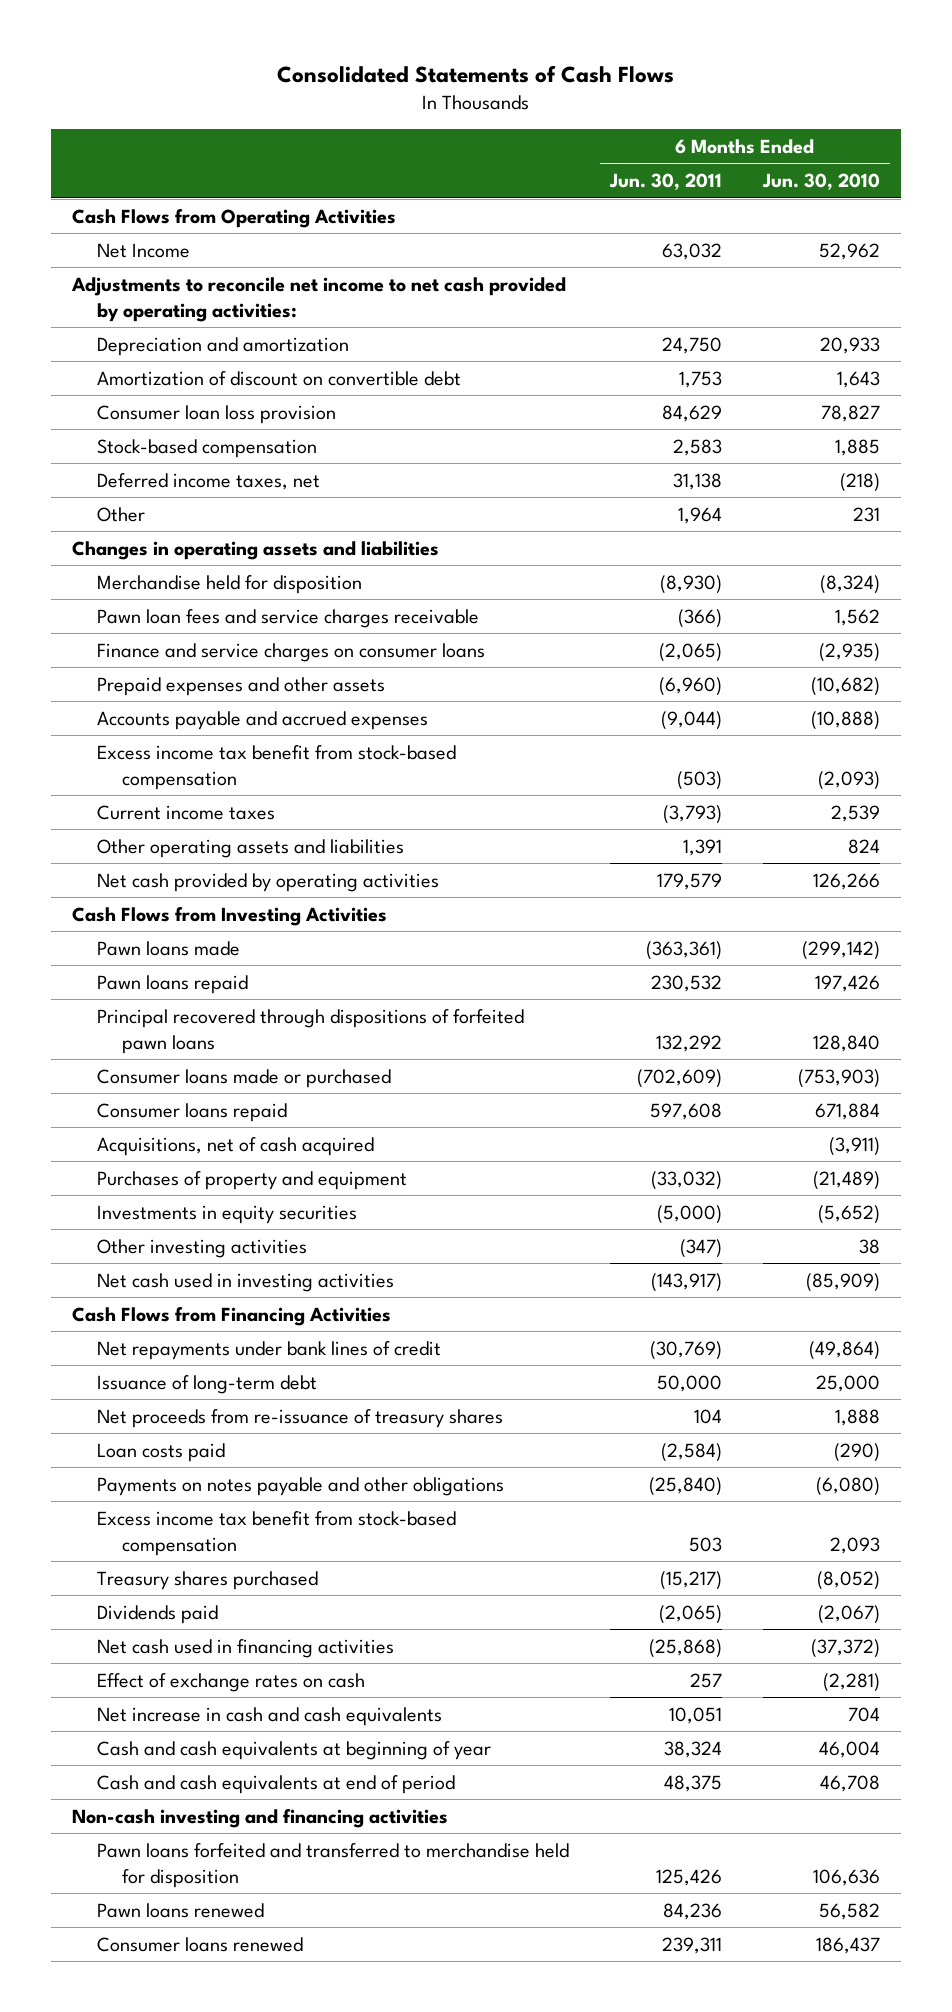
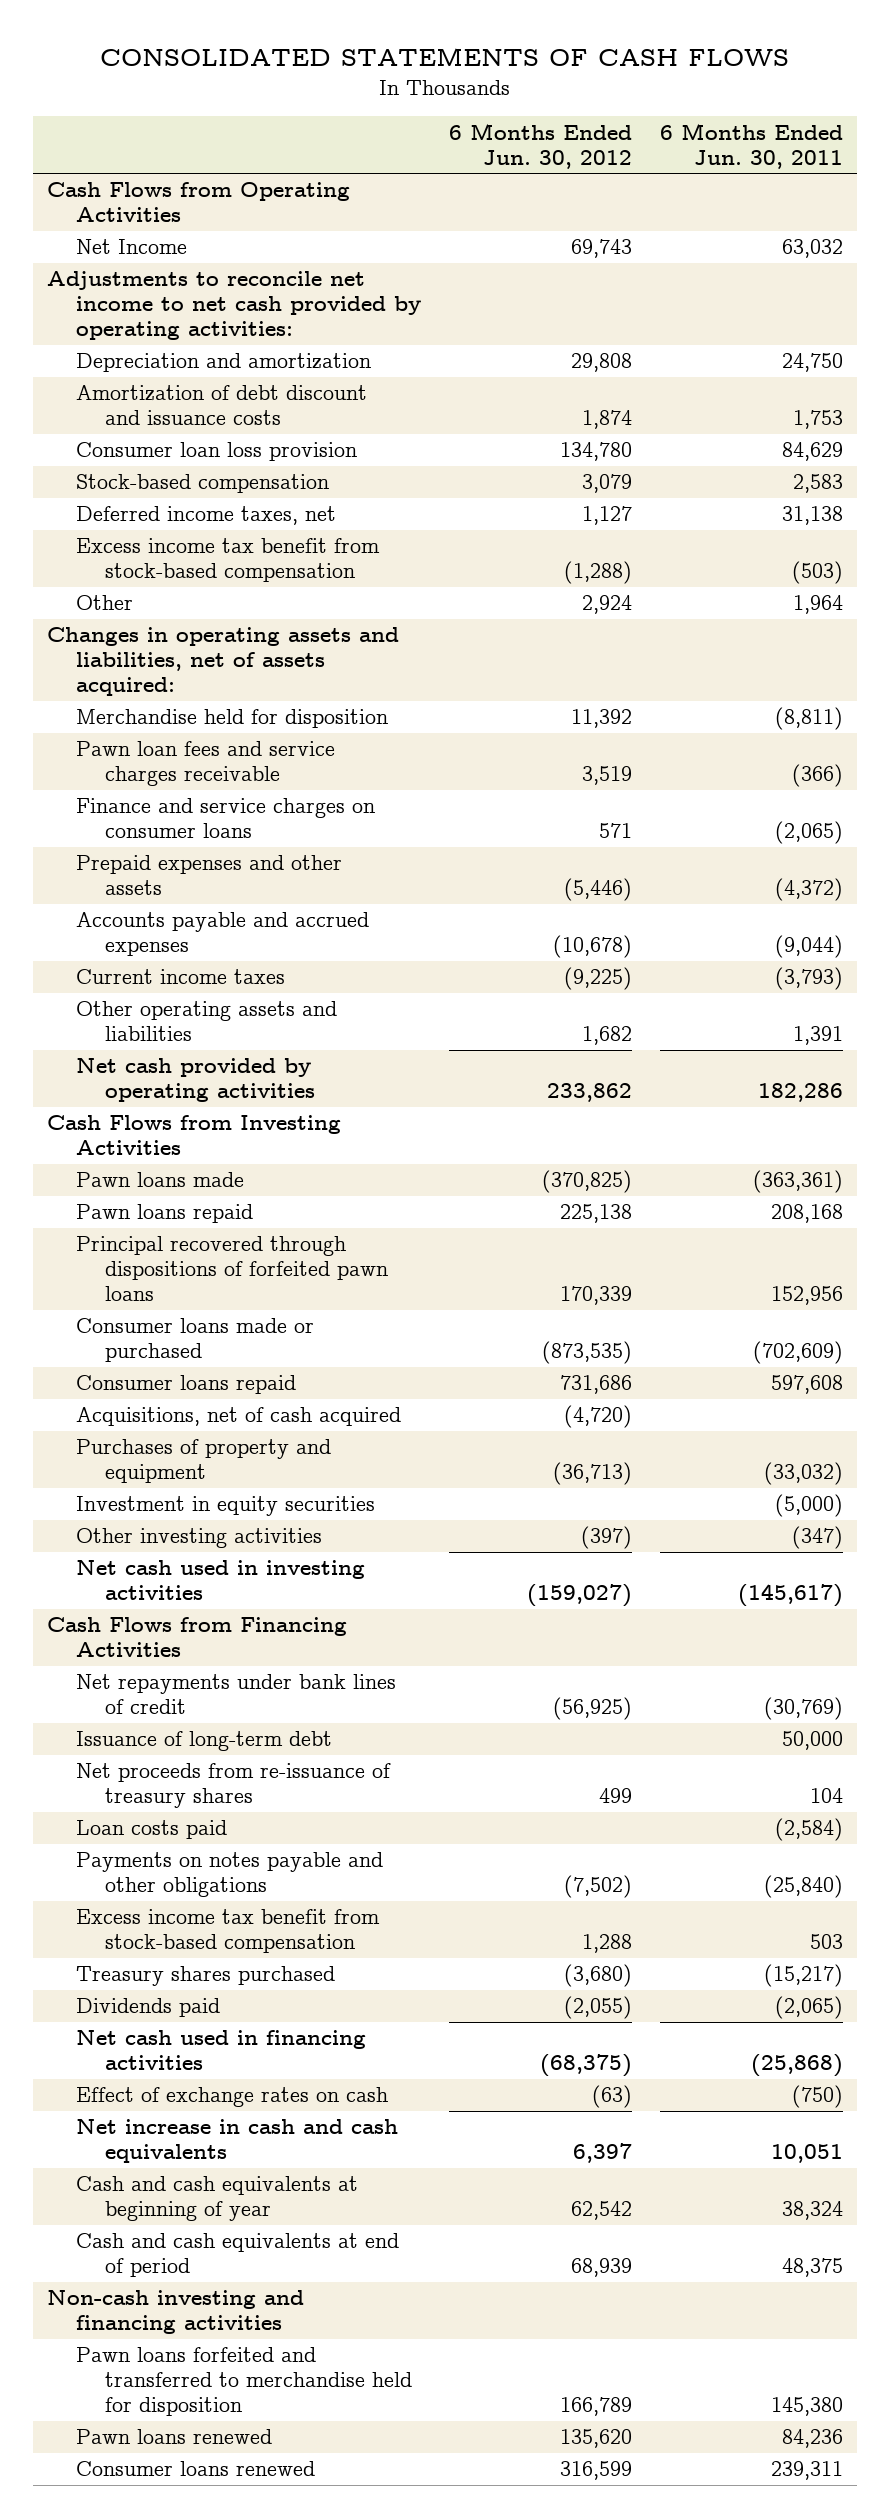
[276,65,674,84] Consolidated Statements of Cash Flows -> [100,48,790,67] CONSOLIDATED STATEMENTS OF CASH FLOWS
[762,173,881,191] Jun. 30, 2010 -> none
none -> [448,122,632,169] 6 Months Ended Jun. 30, 2012
[96,370,461,386] Amortization of discount on convertible debt -> [75,385,367,426] Amortization of debt discount and issuance costs
[96,744,456,790] Excess income tax benefit from stock-based compensation -> [75,538,380,583] Excess income tax benefit from stock-based compensation
[71,540,439,560] Changes in operating assets and liabilities -> [46,627,399,697] Changes in operating assets and liabilities, net of assets acquired:
[660,574,723,594] (8,930) -> [775,707,844,731] (8,811)
[659,676,723,696] (6,960) -> [775,878,844,902] (4,372)
[657,872,723,890] 179,579 -> [758,1083,844,1103] 182,286
[651,974,723,992] 230,532 -> [771,1204,844,1224] 208,168
[656,1034,723,1052] 132,292 -> [771,1286,844,1306] 152,956
[96,1204,357,1224] Investments in equity securities -> [75,1496,375,1517] Investment in equity securities
[651,1272,723,1292] (143,917) -> [738,1584,844,1608] (145,617)
[690,1672,723,1688] 257 -> [792,2085,844,2109] (750)
[656,1868,723,1886] 125,426 -> [771,2397,844,2417] 145,380

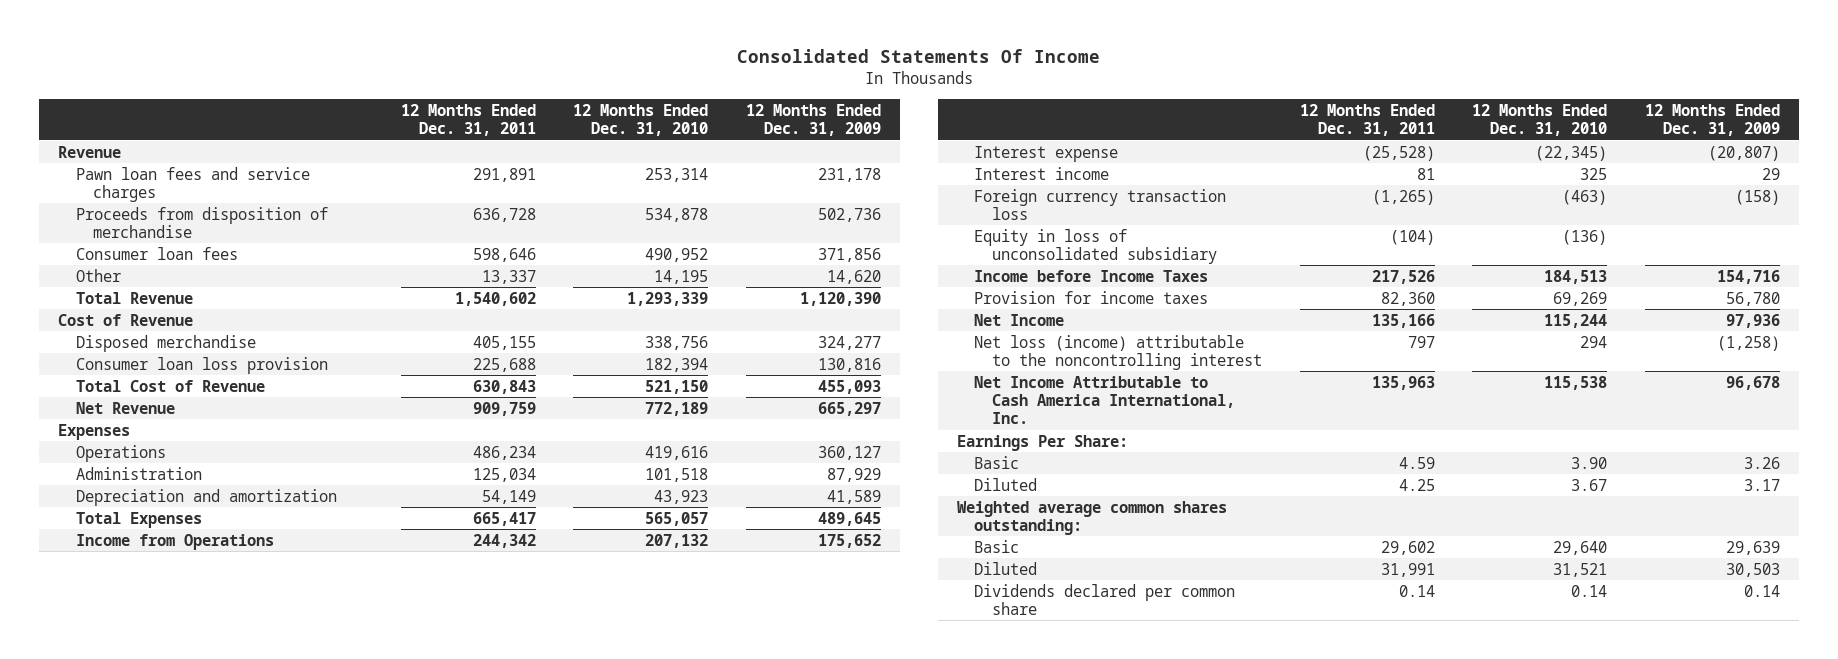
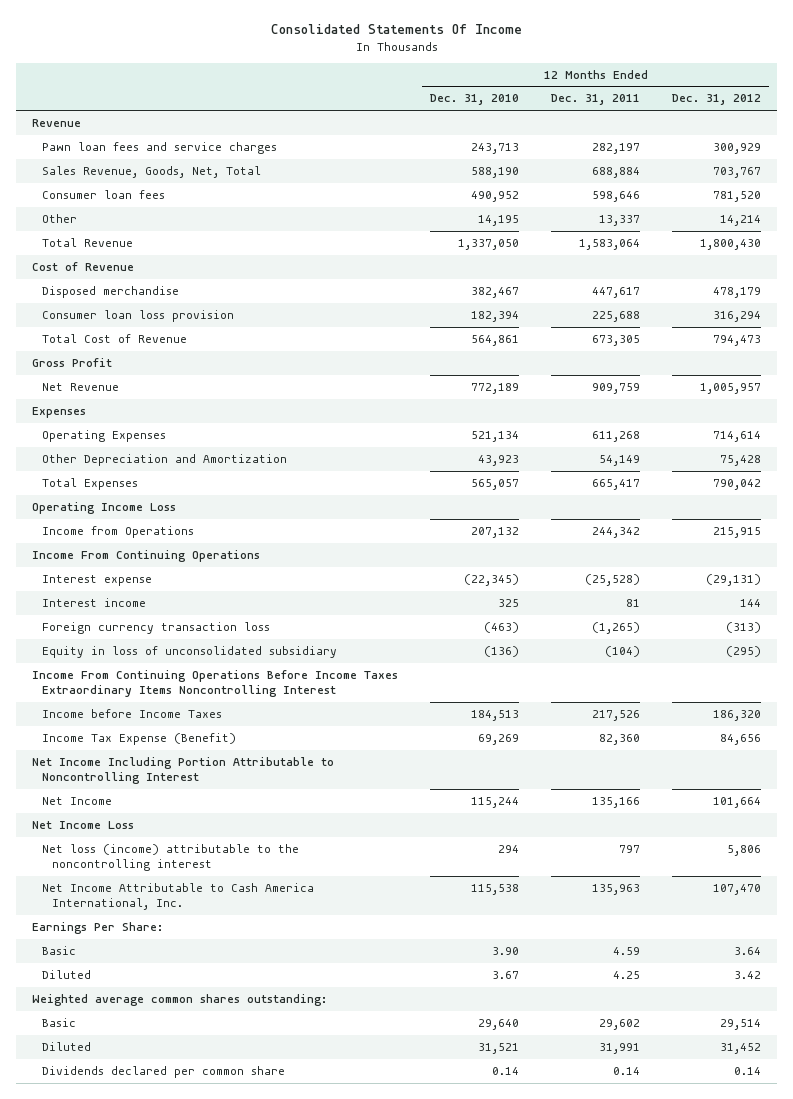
[746,103,882,136] 12 Months Ended Dec. 31, 2009 -> none
none -> [672,94,762,106] Dec. 31, 2012
[75,206,328,238] Proceeds from disposition of merchandise -> none
[472,167,536,182] 291,891 -> [592,143,641,155] 282,197
[645,167,709,182] 253,314 -> [470,143,519,155] 243,713
none -> [41,166,261,179] Sales Revenue, Goods, Net, Total
[454,291,536,306] 1,540,602 -> [579,239,641,251] 1,583,064
[627,291,709,306] 1,293,339 -> [457,239,519,251] 1,337,050
[472,335,536,350] 405,155 -> [592,287,641,299] 447,617
[645,335,709,350] 338,756 -> [470,287,519,299] 382,467
[472,379,536,394] 630,843 -> [592,335,641,347] 673,305
[645,379,709,394] 521,150 -> [470,335,519,347] 564,861
none -> [31,358,112,368] Gross Profit
[75,444,166,462] Operations -> none
[75,466,202,480] Administration -> none
none -> [41,430,166,443] Operating Expenses
[75,488,337,506] Depreciation and amortization -> [41,454,287,467] Other Depreciation and Amortization
none -> [31,502,176,515] Operating Income Loss
none -> [31,550,260,563] Income From Continuing Operations
none -> [31,670,398,698] Income From Continuing Operations Before Income Taxes Extraordinary Items Noncontrolling Interest
[974,290,1209,304] Provision for income taxes -> [41,733,236,746] Income Tax Expense (Benefit)
none -> [31,757,334,785] Net Income Including Portion Attributable to Noncontrolling Interest
none -> [31,821,134,830] Net Income Loss

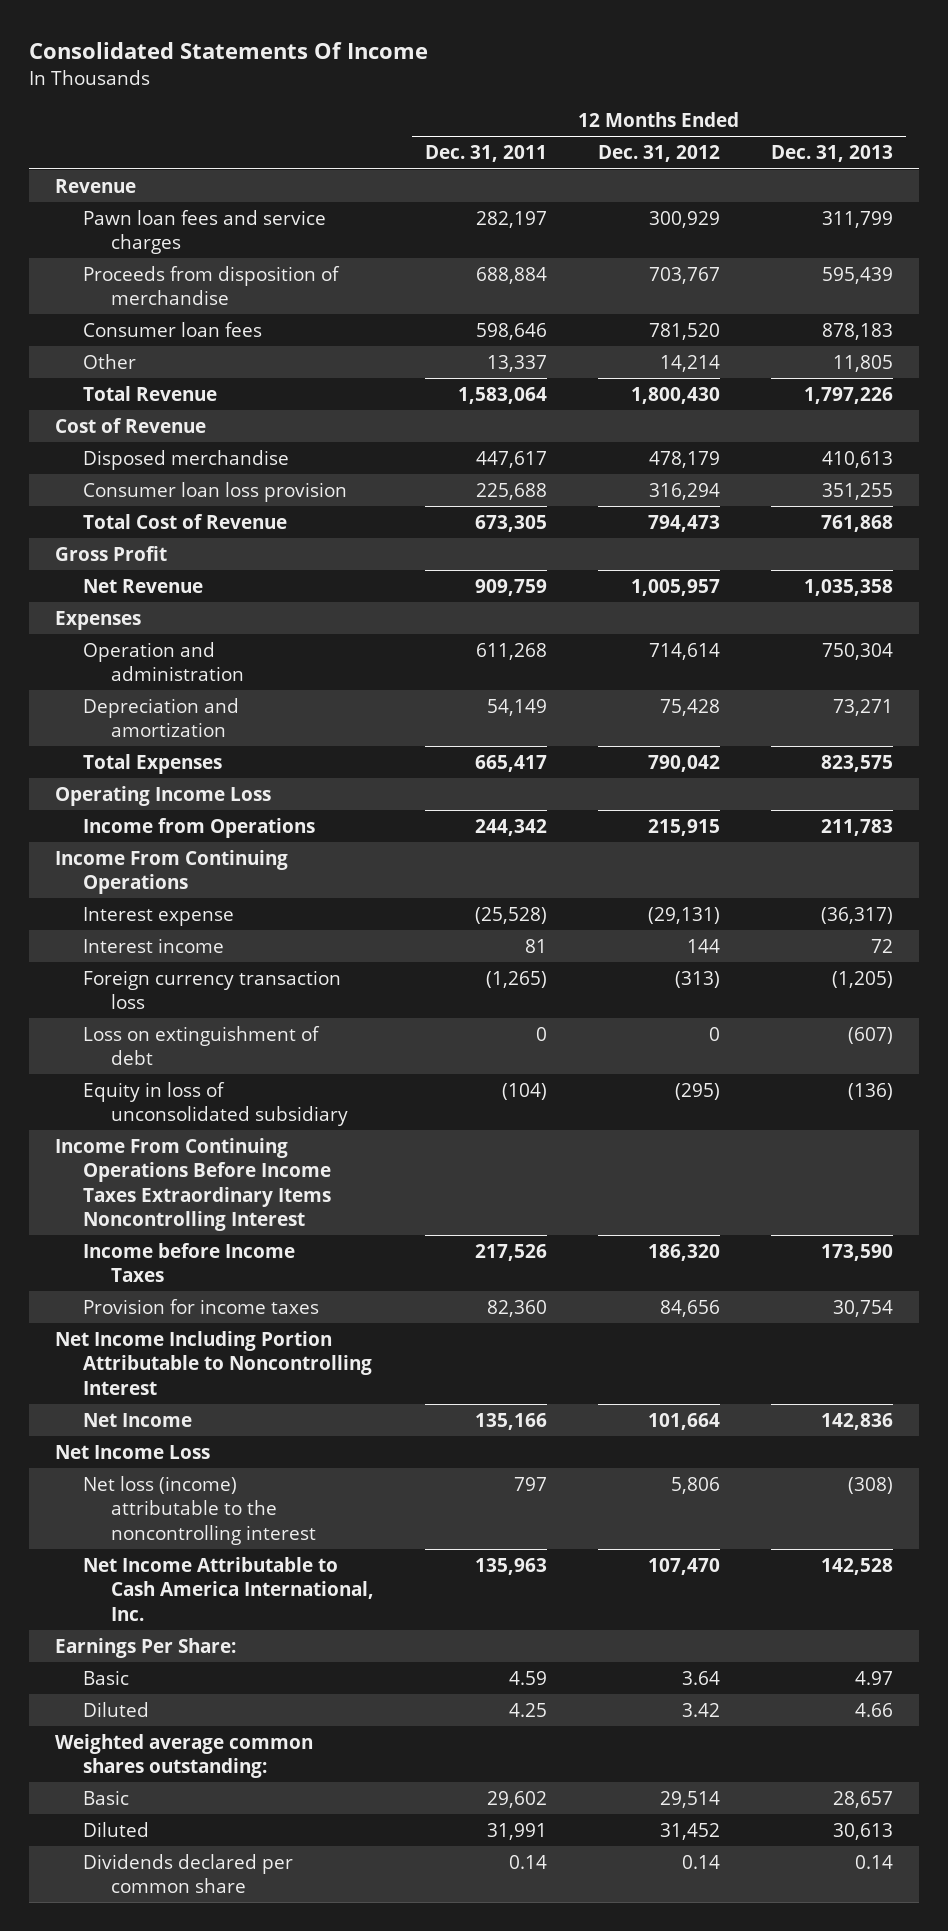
[429,94,519,106] Dec. 31, 2010 -> none
none -> [771,145,894,163] Dec. 31, 2013
[41,166,261,179] Sales Revenue, Goods, Net, Total -> [82,265,340,306] Proceeds from disposition of merchandise
[41,430,166,443] Operating Expenses -> [82,641,245,682] Operation and administration
[41,454,287,467] Other Depreciation and Amortization -> [82,697,239,738] Depreciation and amortization
none -> [82,1025,320,1066] Loss on extinguishment of debt
[41,733,236,746] Income Tax Expense (Benefit) -> [82,1298,319,1314] Provision for income taxes

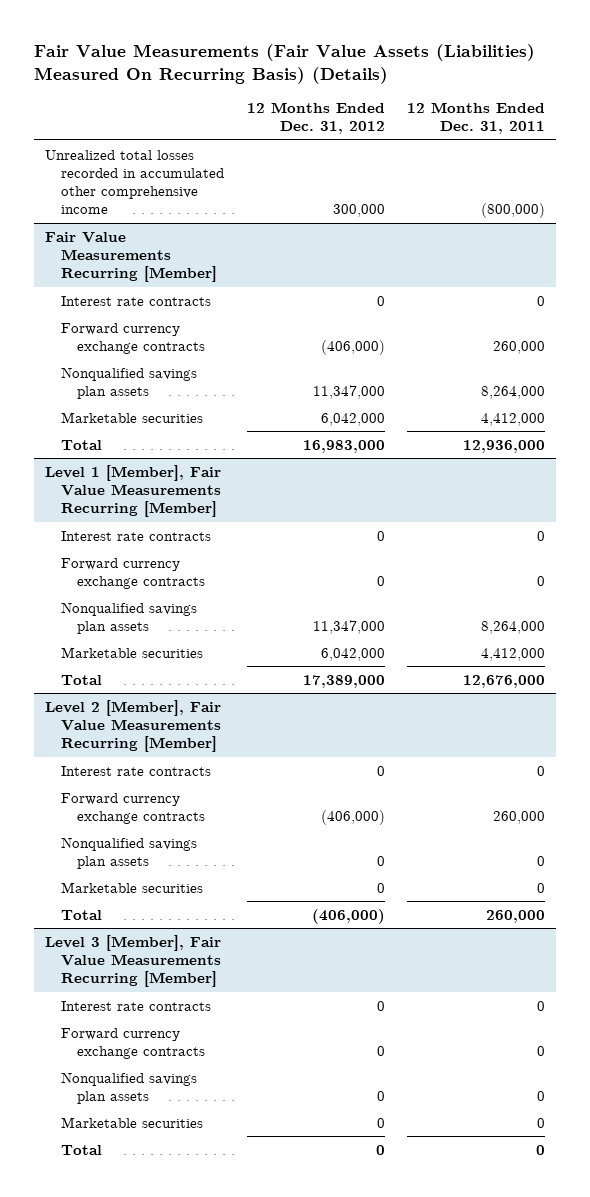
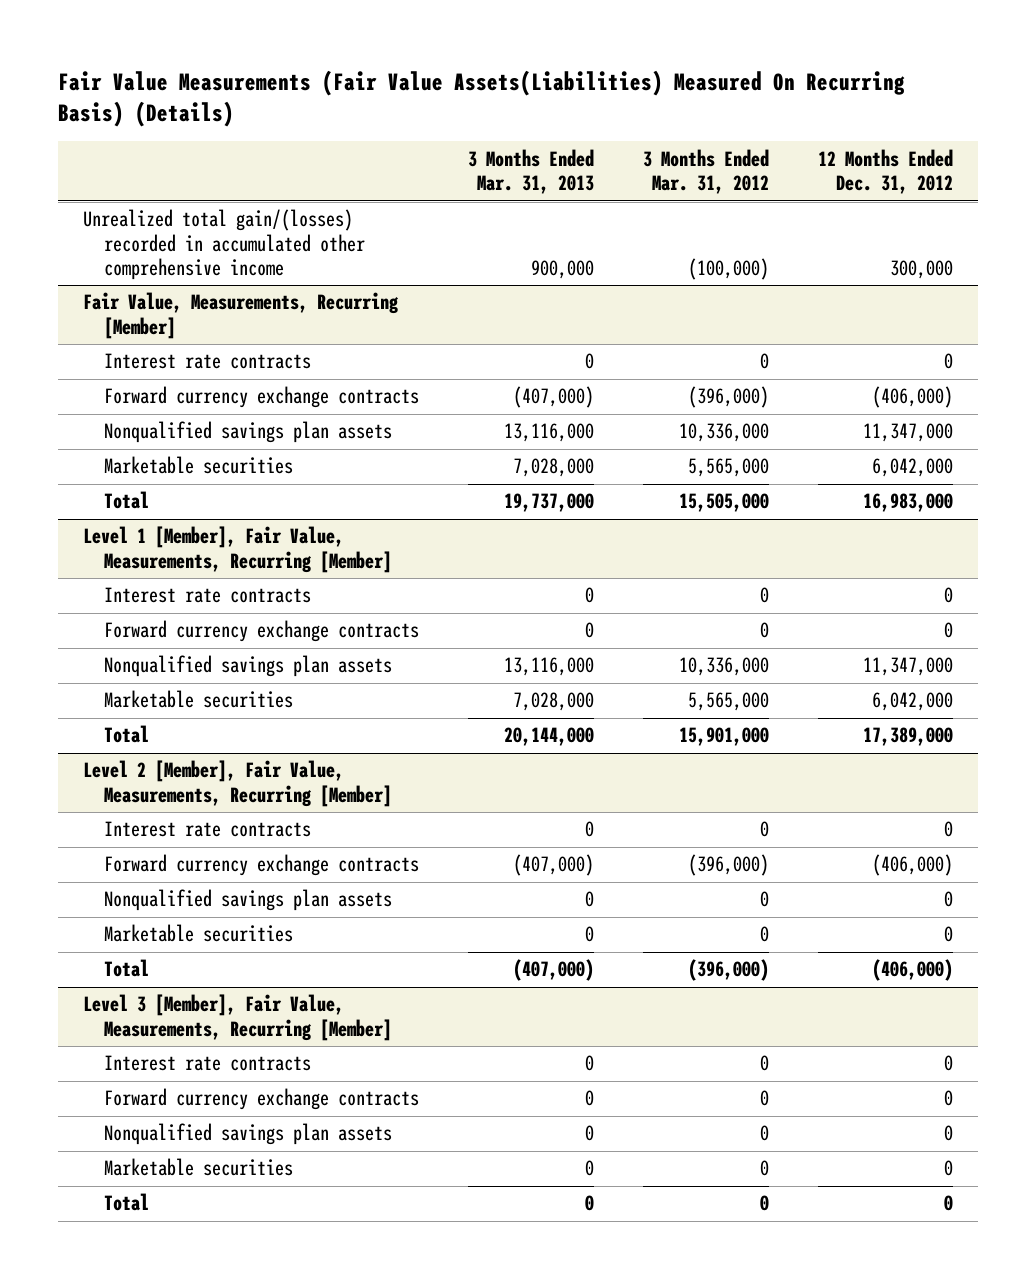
[33,43,535,84] Fair Value Measurements (Fair Value Assets (Liabilities) Measured On Recurring Basis) (Details) -> [58,69,906,128] Fair Value Measurements (Fair Value Assets(Liabilities) Measured On Recurring Basis) (Details)
[407,101,546,135] 12 Months Ended Dec. 31, 2011 -> none
none -> [467,148,594,195] 3 Months Ended Mar. 31, 2013
none -> [643,148,770,195] 3 Months Ended Mar. 31, 2012
[45,149,225,215] Unrealized total losses recorded in accumulated other comprehensive income -> [82,209,365,281] Unrealized total gain/(losses) recorded in accumulated other comprehensive income
[45,231,218,283] Fair Value Measurements Recurring [Member] -> [82,292,399,339] Fair Value, Measurements, Recurring [Member]
[45,464,222,518] Level 1 [Member], Fair Value Measurements Recurring [Member] -> [82,526,392,573] Level 1 [Member], Fair Value, Measurements, Recurring [Member]
[45,699,222,753] Level 2 [Member], Fair Value Measurements Recurring [Member] -> [82,760,392,807] Level 2 [Member], Fair Value, Measurements, Recurring [Member]
[45,934,222,988] Level 3 [Member], Fair Value Measurements Recurring [Member] -> [82,994,392,1041] Level 3 [Member], Fair Value, Measurements, Recurring [Member]

